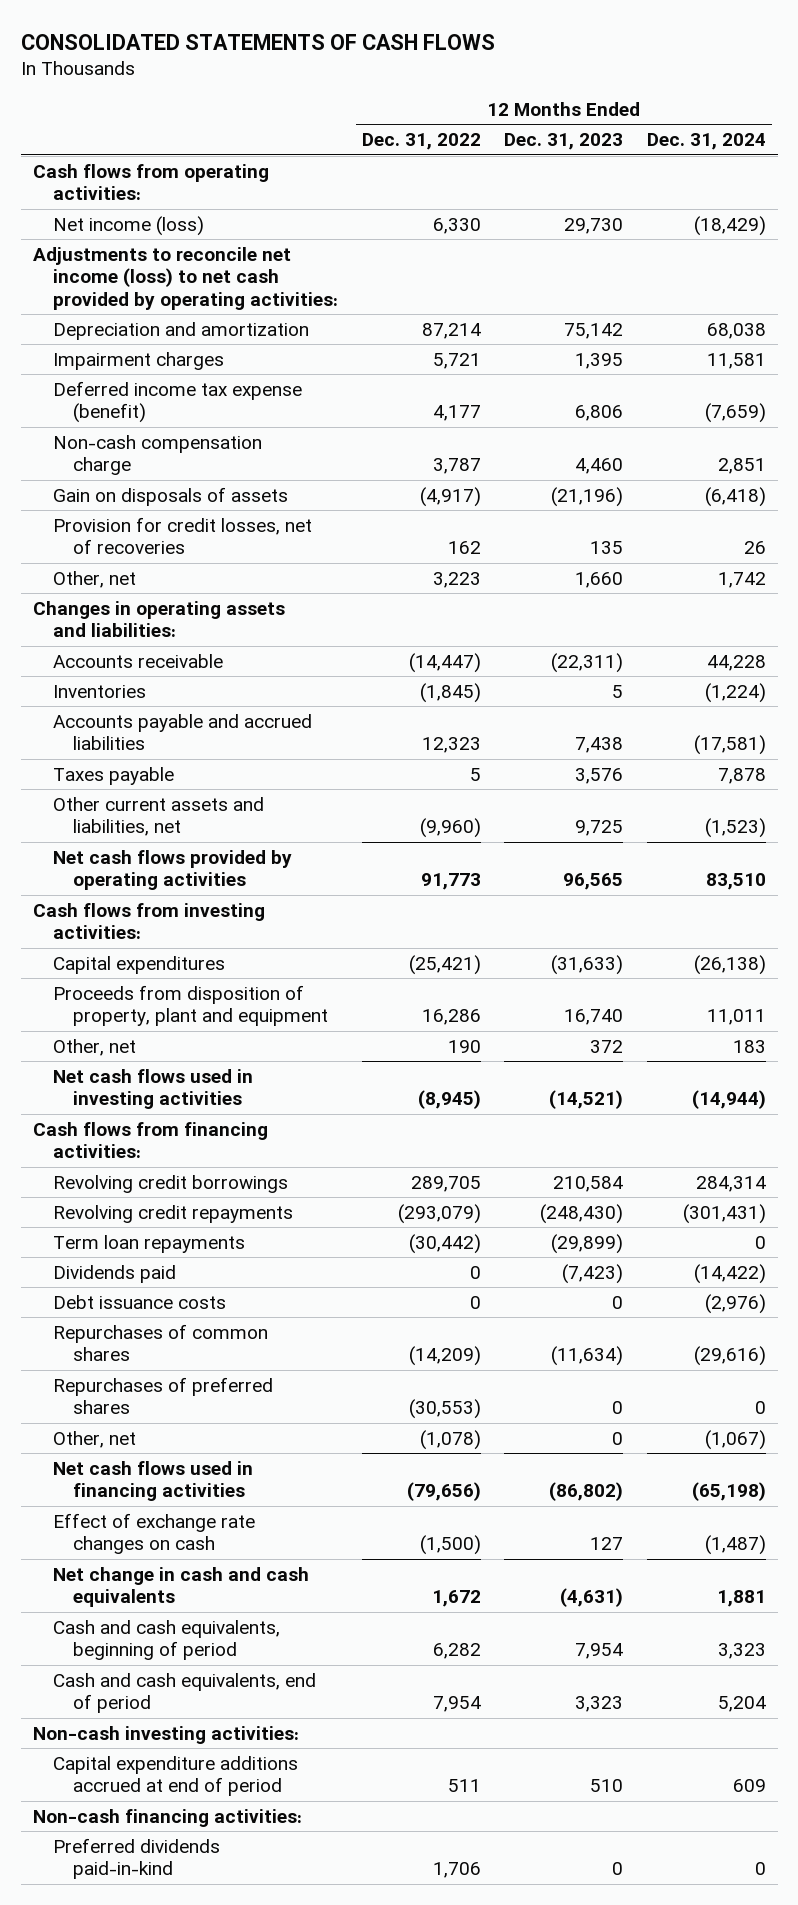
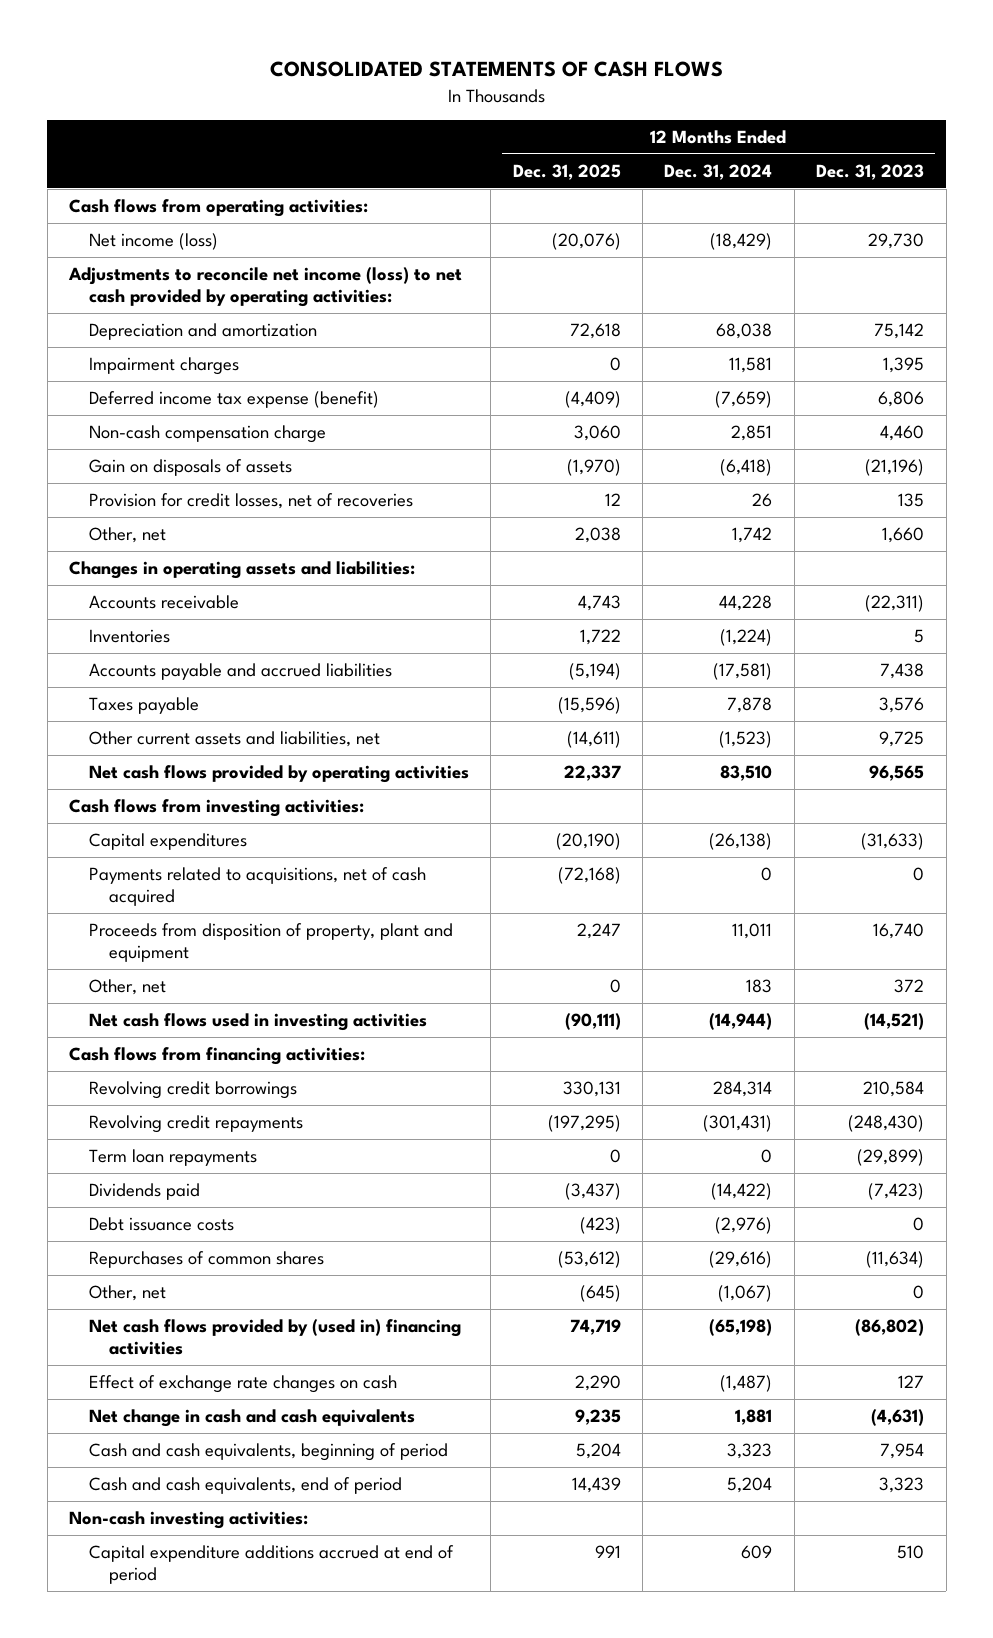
[361,133,481,151] Dec. 31, 2022 -> none
none -> [512,163,621,180] Dec. 31, 2025
none -> [89,866,427,907] Payments related to acquisitions, net of cash acquired
[52,1376,273,1415] Repurchases of preferred shares -> none
[52,1460,253,1502] Net cash flows used in financing activities -> [89,1318,462,1356] Net cash flows provided by (used in) financing activities
[32,1808,302,1827] Non-cash financing activities: -> none
[52,1837,220,1880] Preferred dividends paid-in-kind -> none

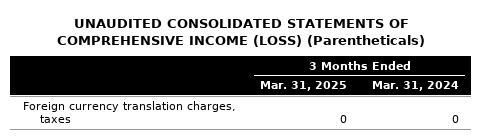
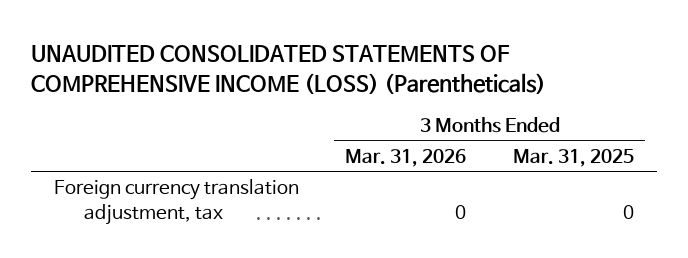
[371,81,459,92] Mar. 31, 2024 -> none
none -> [345,148,467,167] Mar. 31, 2026
[22,100,236,123] Foreign currency translation charges, taxes -> [54,179,300,225] Foreign currency translation adjustment, tax

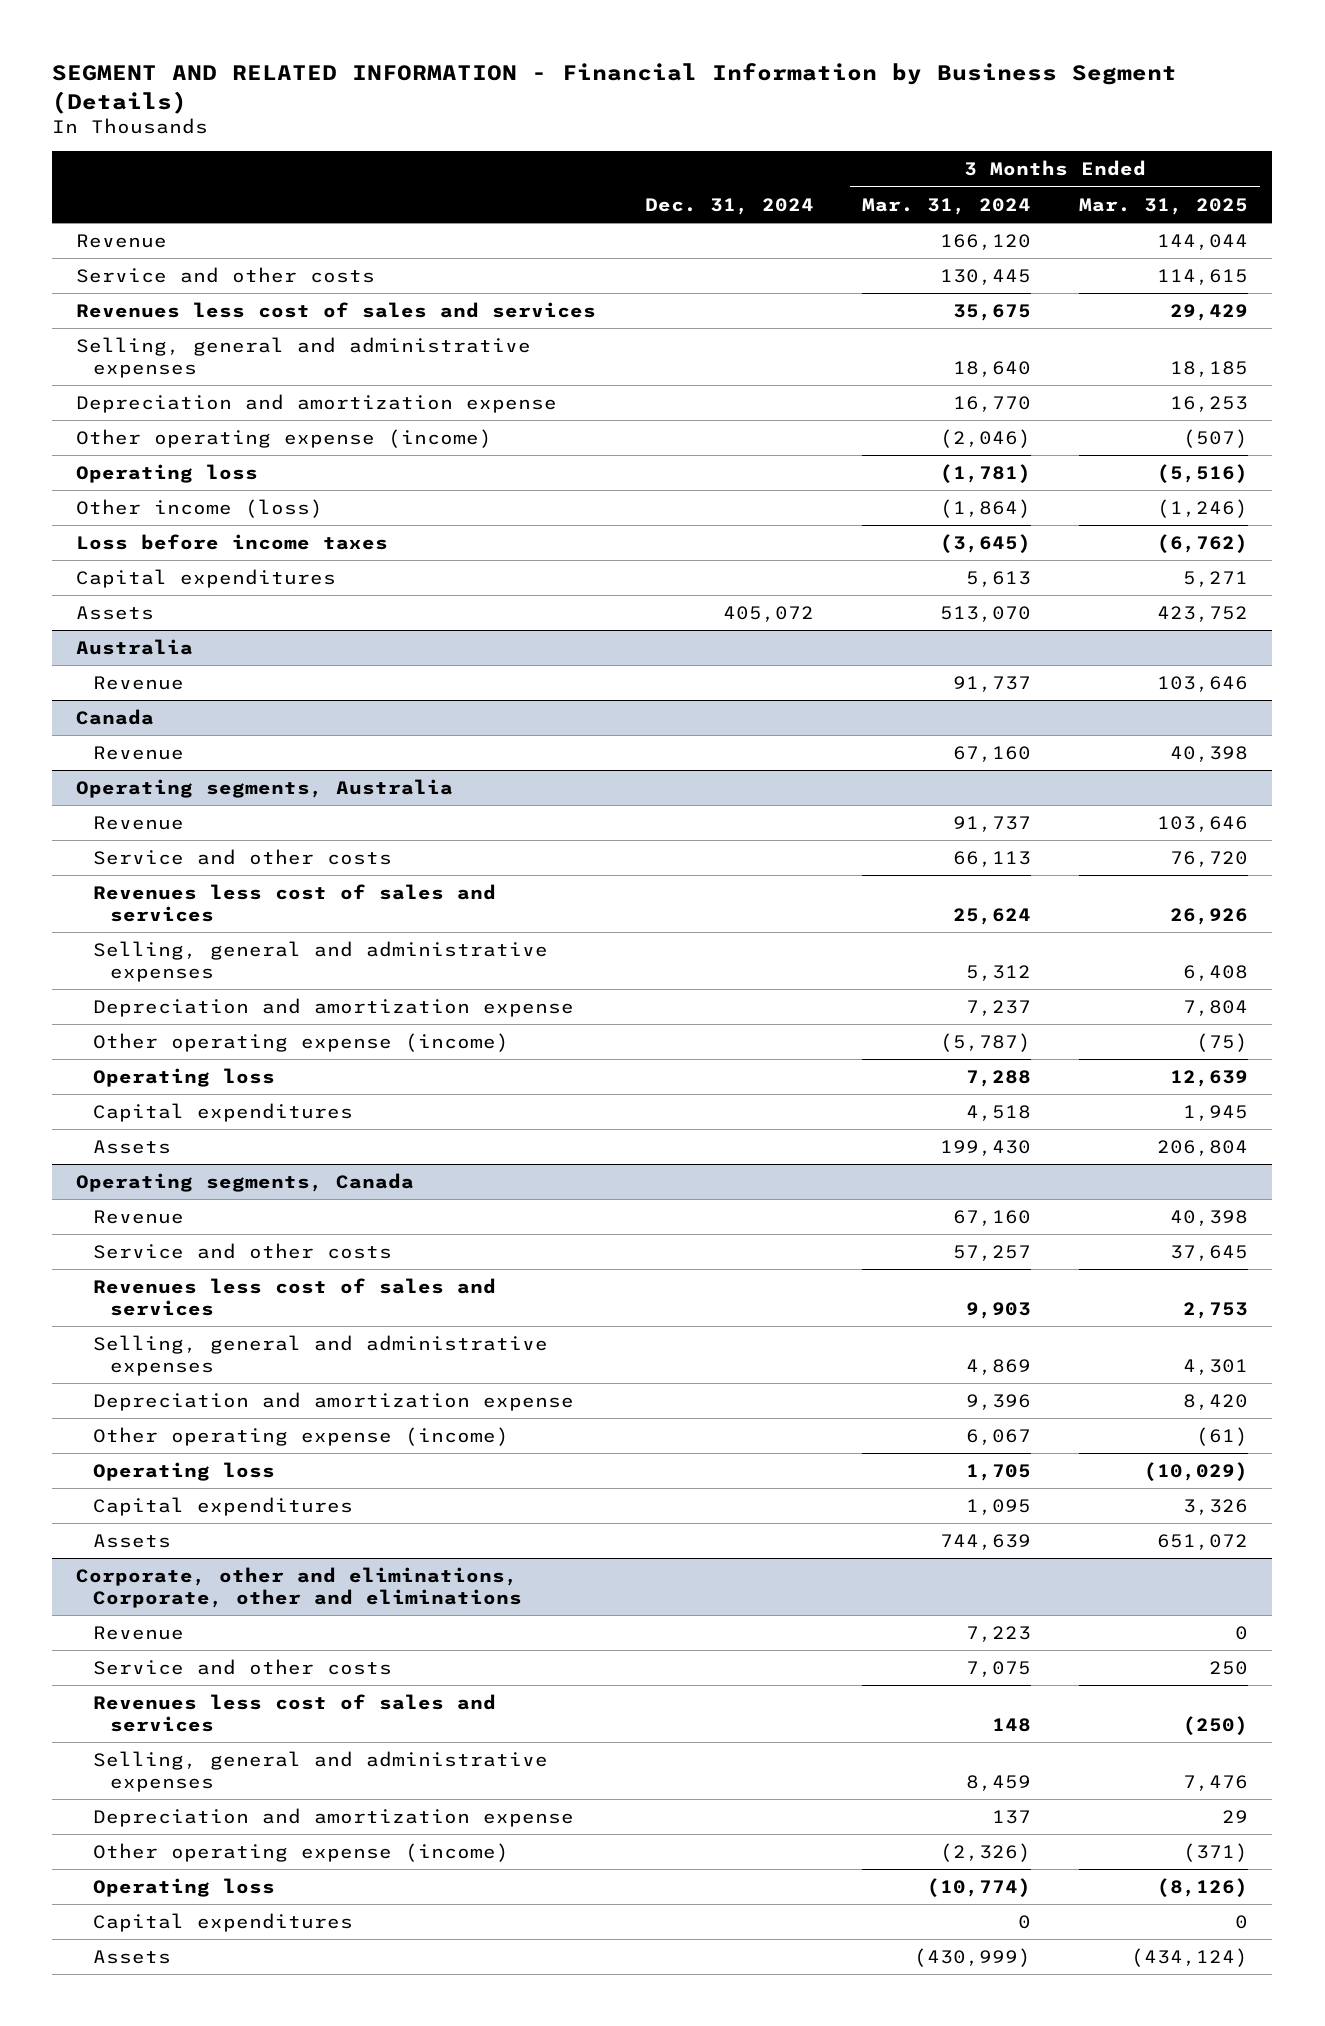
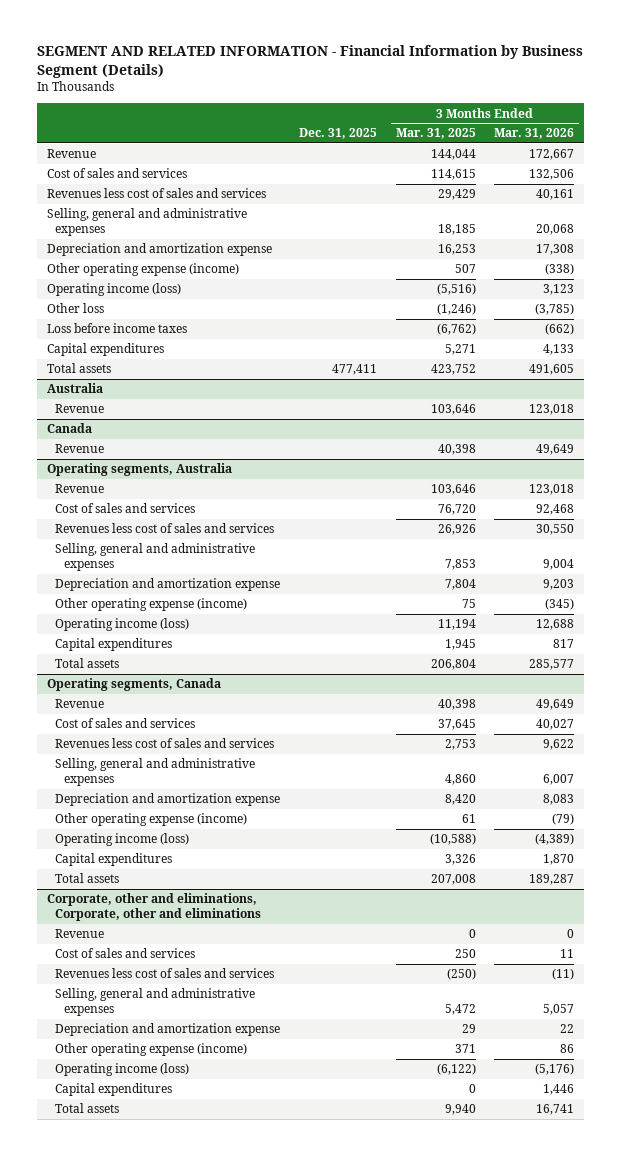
[644,197,814,215] Dec. 31, 2024 -> none
[861,197,1031,215] Mar. 31, 2024 -> none
none -> [298,128,377,140] Dec. 31, 2025
none -> [494,128,575,140] Mar. 31, 2026
[76,267,376,284] Service and other costs -> [46,168,187,179] Cost of sales and services
[1183,429,1249,449] (507) -> [454,264,476,274] 507
[76,464,259,484] Operating loss -> [46,283,181,297] Operating income (loss)
[76,499,324,519] Other income (loss) -> [46,303,104,314] Other loss
[76,606,155,621] Assets -> [46,363,111,374] Total assets
[93,849,393,866] Service and other costs -> [55,503,196,514] Cost of sales and services
[1183,964,1249,981] 6,408 -> [444,559,476,571] 7,853
[1196,1033,1249,1053] (75) -> [461,599,476,609] 75
[93,1068,276,1088] Operating loss -> [55,618,190,632] Operating income (loss)
[1170,1070,1249,1088] 12,639 -> [437,619,476,631] 11,194
[93,1140,172,1155] Assets -> [55,658,120,669] Total assets
[93,1243,393,1260] Service and other costs -> [55,718,196,729] Cost of sales and services
[1183,1358,1249,1375] 4,301 -> [444,774,476,786] 4,860
[1196,1427,1249,1447] (61) -> [461,814,476,824] 61
[93,1462,276,1482] Operating loss -> [55,833,190,847] Operating income (loss)
[1144,1462,1249,1482] (10,029) -> [429,833,476,846] (10,588)
[93,1534,172,1549] Assets -> [55,873,120,884] Total assets
[1157,1534,1249,1551] 651,072 -> [430,874,476,886] 207,008
[93,1659,393,1676] Service and other costs -> [55,948,196,959] Cost of sales and services
[1183,1774,1249,1791] 7,476 -> [444,1004,476,1016] 5,472
[1183,1843,1249,1863] (371) -> [454,1044,476,1054] 371
[93,1878,276,1898] Operating loss -> [55,1063,190,1077] Operating income (loss)
[1157,1878,1249,1898] (8,126) -> [436,1063,476,1076] (6,122)
[93,1950,172,1965] Assets -> [55,1103,120,1114] Total assets
[1131,1948,1249,1968] (434,124) -> [444,1104,476,1116] 9,940

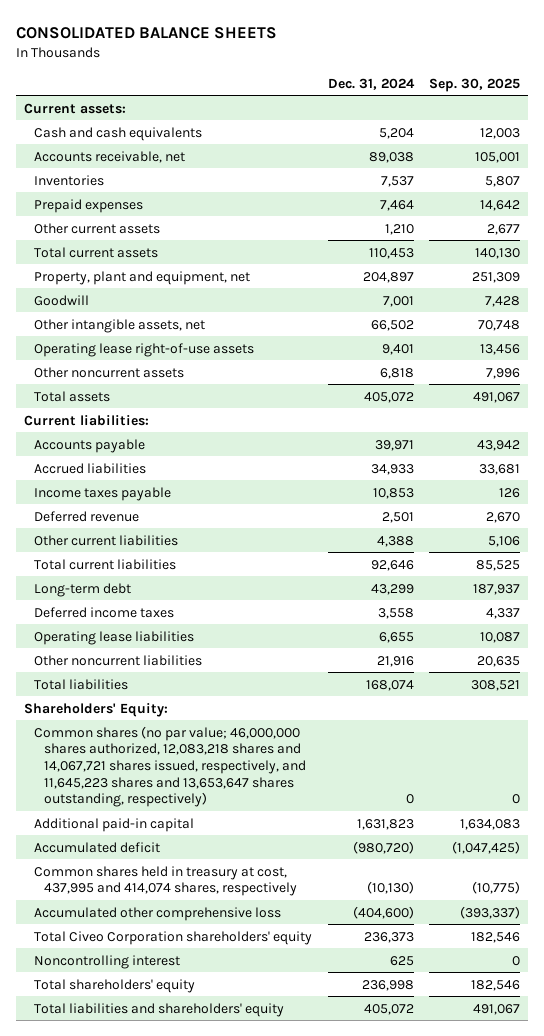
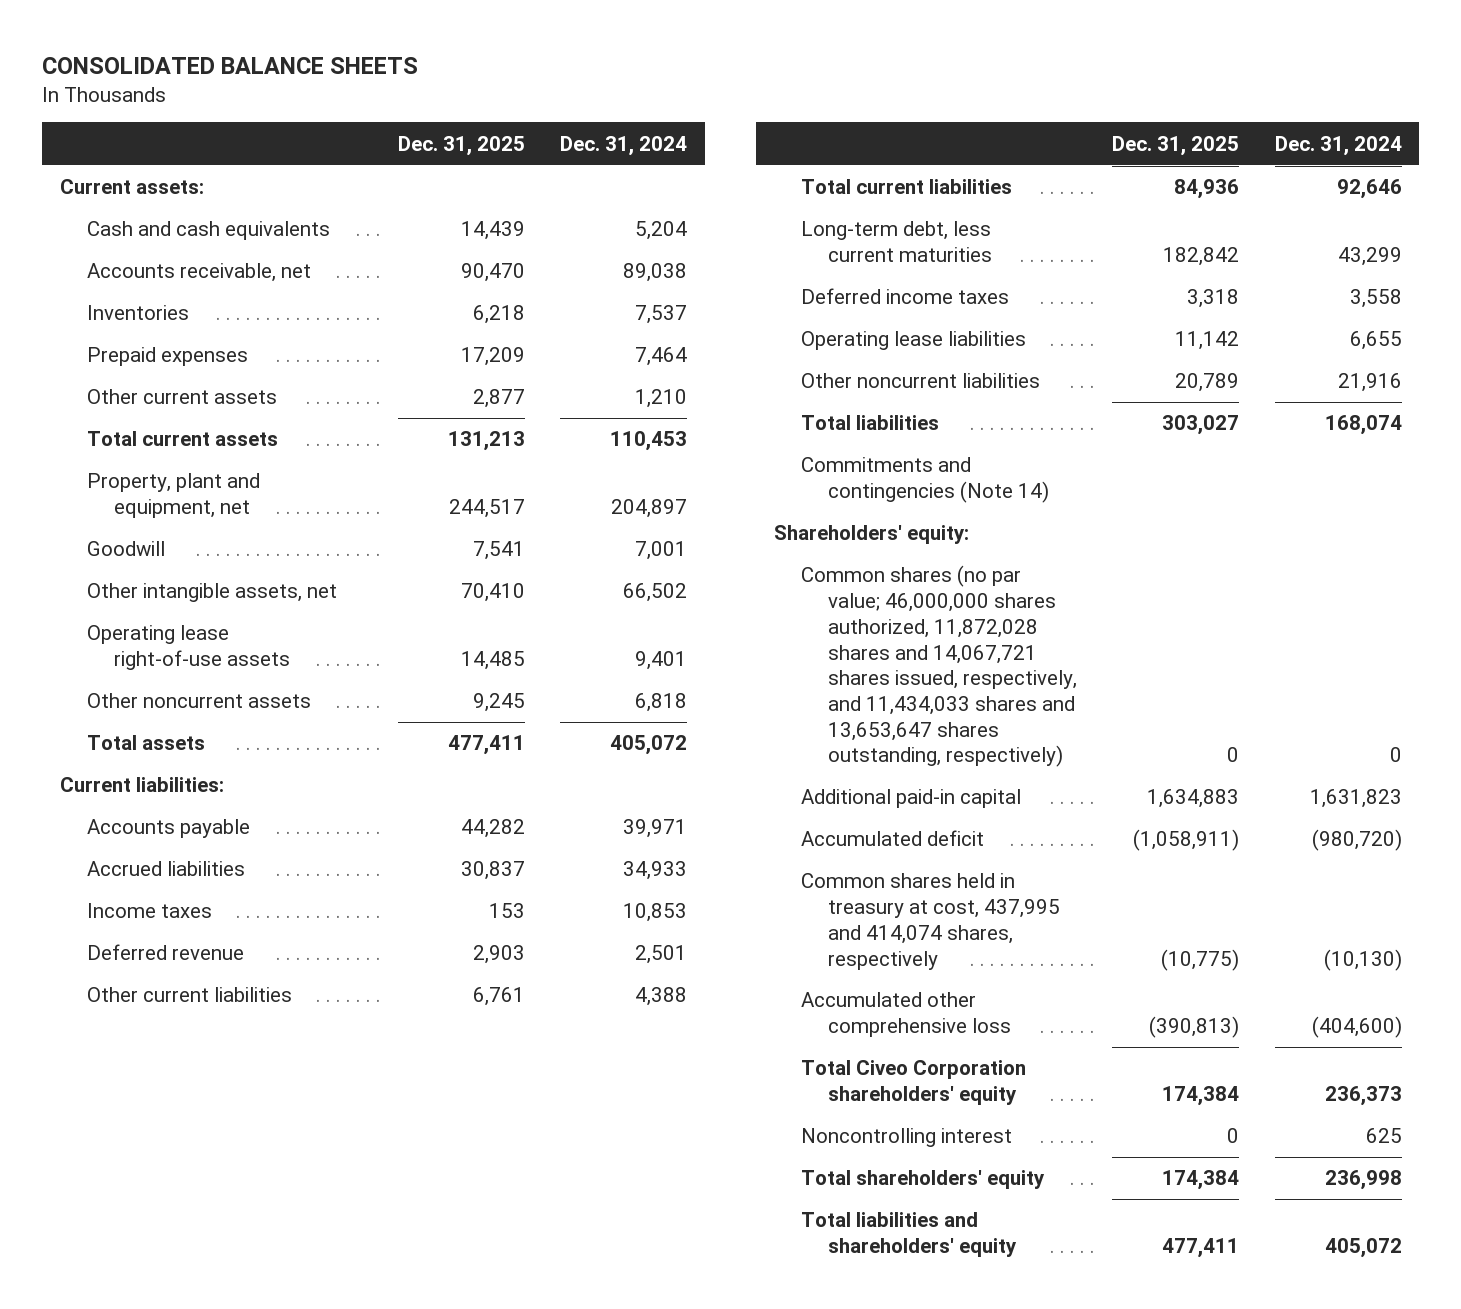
[429,77,521,92] Sep. 30, 2025 -> none
none -> [398,135,526,156] Dec. 31, 2025
[33,486,171,501] Income taxes payable -> [86,903,212,919] Income taxes
[33,582,131,597] Long-term debt -> [801,221,993,263] Long-term debt, less current maturities
none -> [801,457,1050,504] Commitments and contingencies (Note 14)
[23,702,168,717] Shareholders' Equity: -> [773,525,969,545] Shareholders' equity:
[33,725,307,808] Common shares (no par value; 46,000,000 shares authorized, 12,083,218 shares and 14,067,721 shares issued, respectively, and 11,645,223 shares and 13,653,647 shares outstanding, respectively) -> [801,565,1078,768] Common shares (no par value; 46,000,000 shares authorized, 11,872,028 shares and 14,067,721 shares issued, respectively, and 11,434,033 shares and 13,653,647 shares outstanding, respectively)

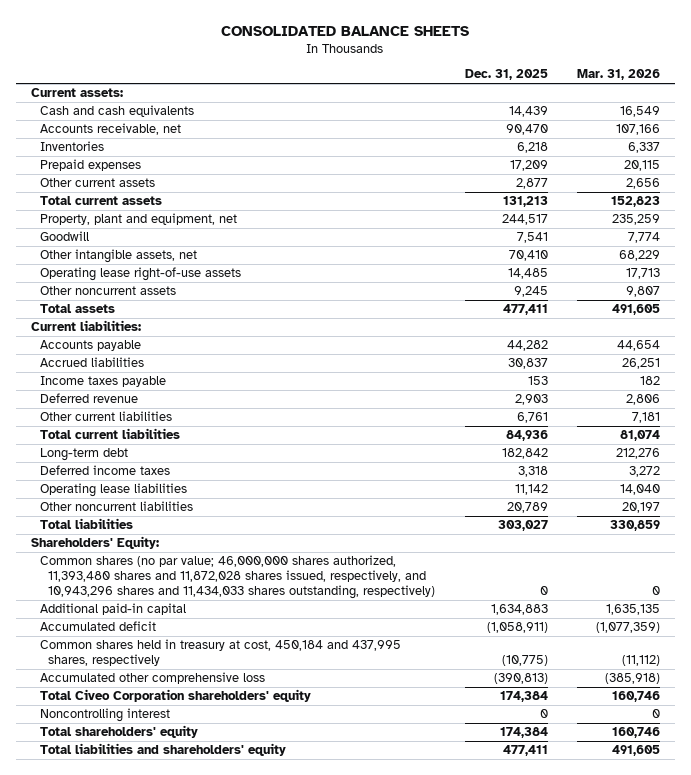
[560,135,688,156] Dec. 31, 2024 -> none
none -> [576,69,660,81] Mar. 31, 2026
[86,903,212,919] Income taxes -> [39,376,166,388] Income taxes payable
[801,221,993,263] Long-term debt, less current maturities -> [39,448,128,462] Long-term debt
[801,457,1050,504] Commitments and contingencies (Note 14) -> none
[773,525,969,545] Shareholders' equity: -> [30,536,159,550] Shareholders' Equity:
[801,565,1078,768] Common shares (no par value; 46,000,000 shares authorized, 11,872,028 shares and 14,067,721 shares issued, respectively, and 11,434,033 shares and 13,653,647 shares outstanding, respectively) -> [39,555,436,600] Common shares (no par value; 46,000,000 shares authorized, 11,393,480 shares and 11,872,028 shares issued, respectively, and 10,943,296 shares and 11,434,033 shares outstanding, respectively)
[801,873,1061,970] Common shares held in treasury at cost, 437,995 and 414,074 shares, respectively -> [39,639,401,667] Common shares held in treasury at cost, 450,184 and 437,995 shares, respectively

